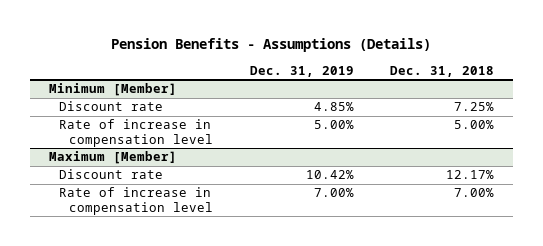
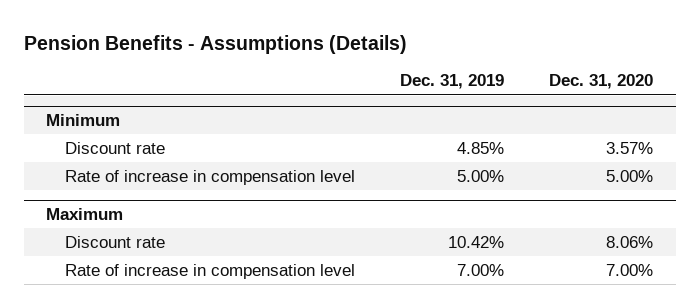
[390,66,495,78] Dec. 31, 2018 -> none
none -> [549,74,654,90] Dec. 31, 2020
[48,83,177,97] Minimum [Member] -> [46,113,121,126] Minimum
[48,151,177,165] Maximum [Member] -> [46,207,124,220] Maximum

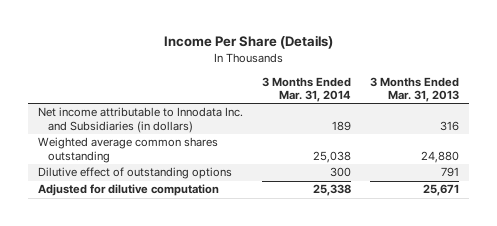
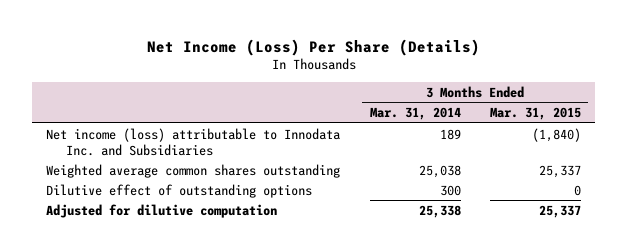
[163,35,333,50] Income Per Share (Details) -> [146,38,480,56] Net Income (Loss) Per Share (Details)
[370,76,460,103] 3 Months Ended Mar. 31, 2013 -> none
none -> [489,107,581,121] Mar. 31, 2015
[37,107,243,133] Net income attributable to Innodata Inc. and Subsidiaries (in dollars) -> [46,127,341,156] Net income (loss) attributable to Innodata Inc. and Subsidiaries

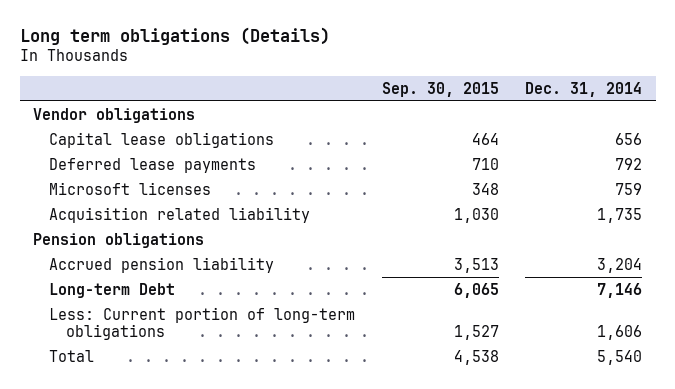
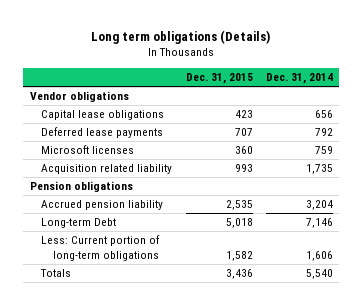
[381,81,499,97] Sep. 30, 2015 -> none
none -> [185,72,253,84] Dec. 31, 2015
[49,349,95,362] Total -> [40,269,72,278] Totals

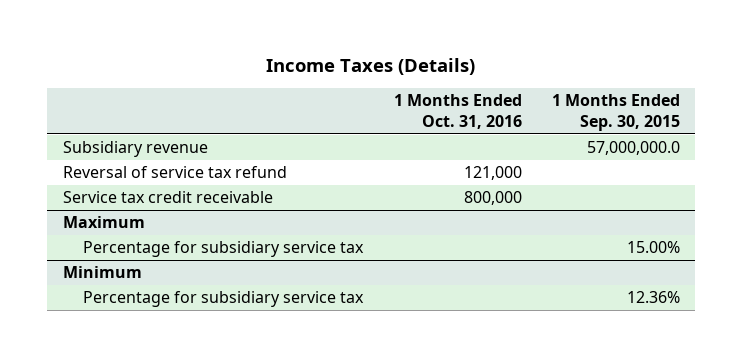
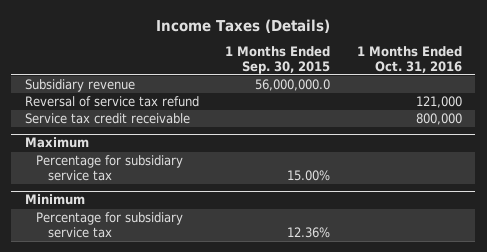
[587,141,681,156] 57,000,000.0 -> [255,79,331,92] 56,000,000.0

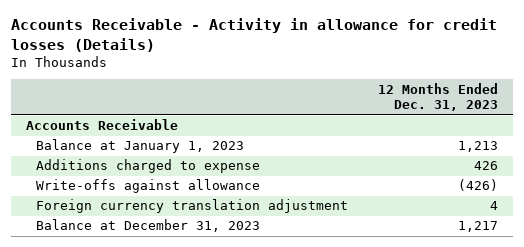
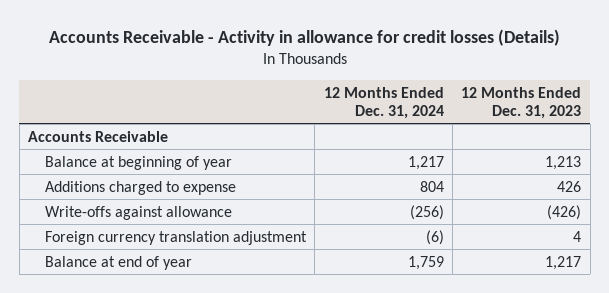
none -> [323,86,444,119] 12 Months Ended Dec. 31, 2024
[36,139,245,154] Balance at January 1, 2023 -> [45,155,233,170] Balance at beginning of year
[36,219,261,233] Balance at December 31, 2023 -> [45,255,193,270] Balance at end of year

